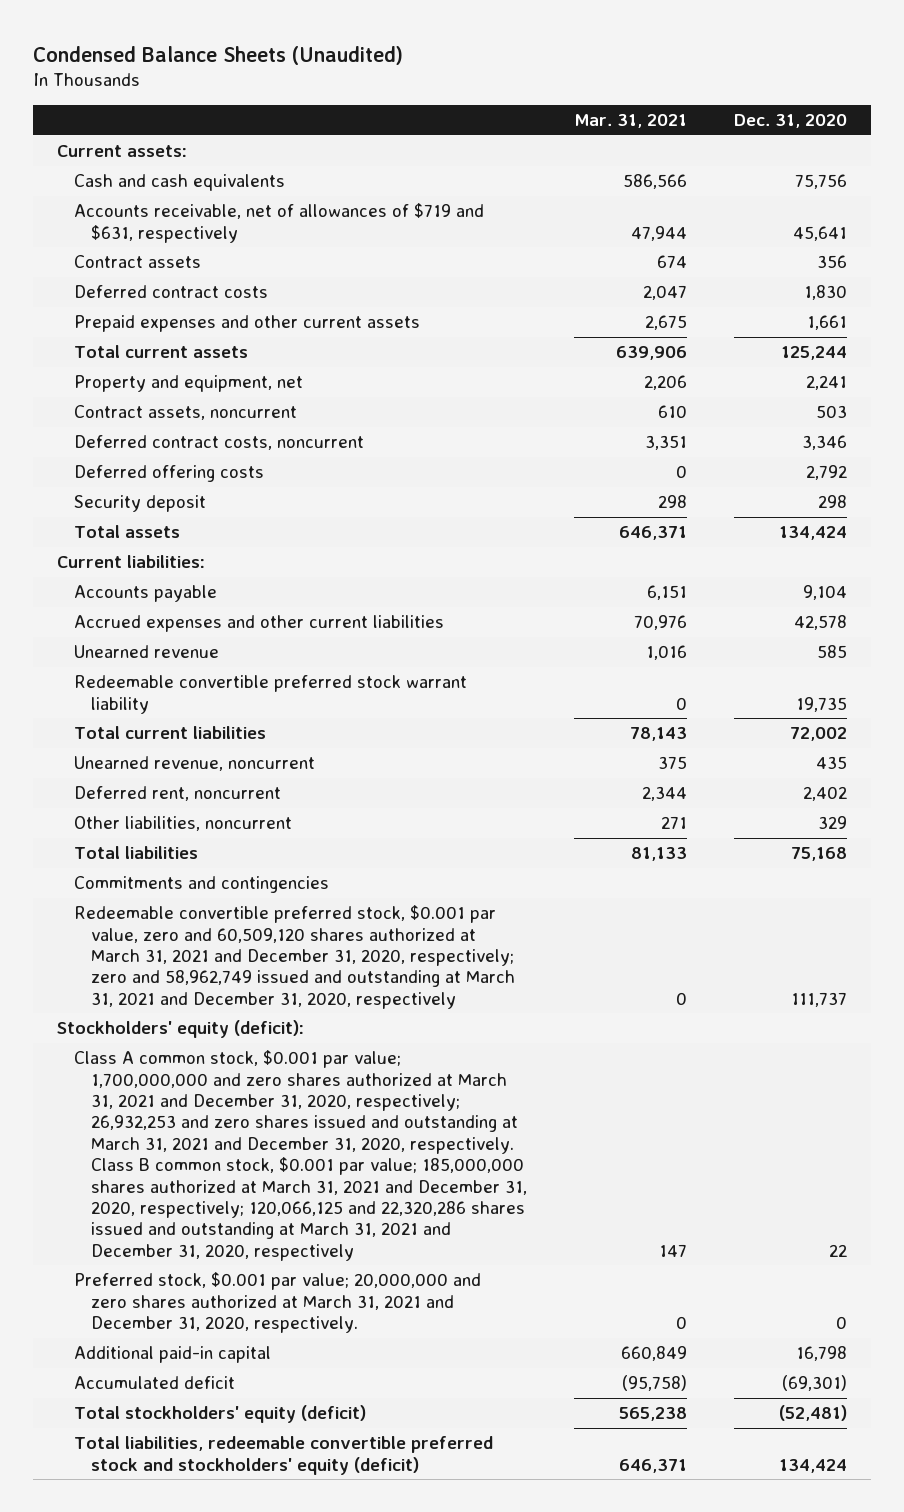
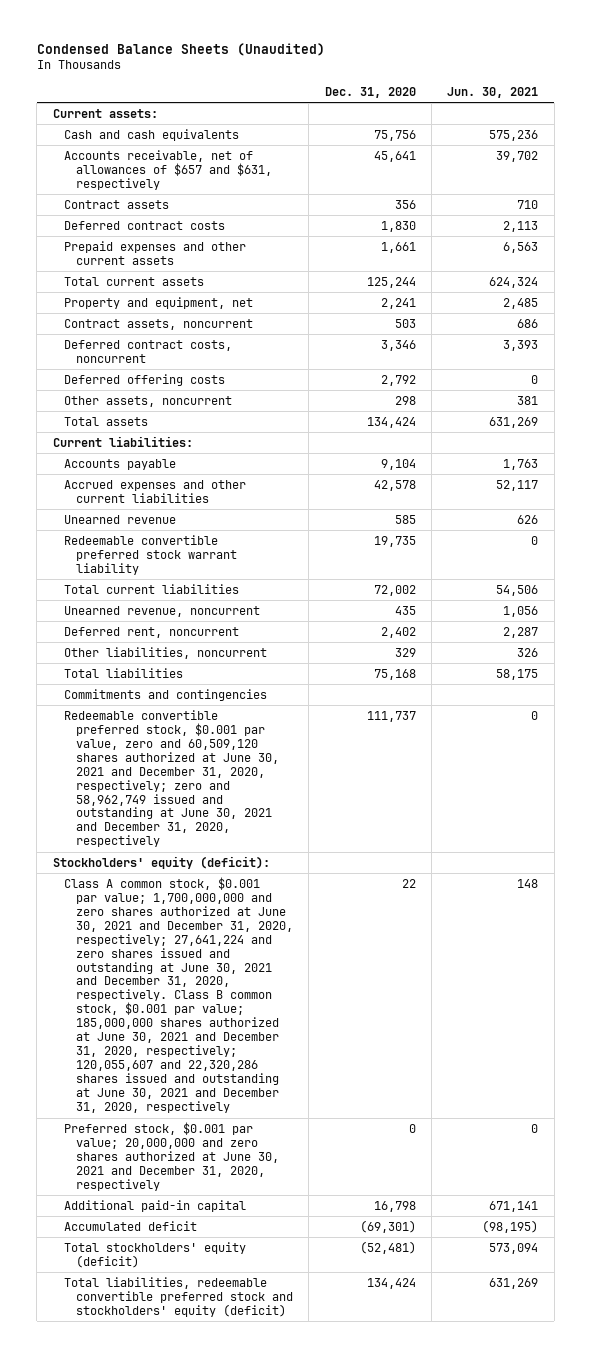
[574,113,688,128] Mar. 31, 2021 -> none
none -> [447,86,539,98] Jun. 30, 2021
[73,203,484,243] Accounts receivable, net of allowances of $719 and $631, respectively -> [64,149,273,190] Accounts receivable, net of allowances of $657 and $631, respectively
[73,495,206,513] Security deposit -> [64,395,233,407] Other assets, noncurrent
[73,905,516,1009] Redeemable convertible preferred stock, $0.001 par value, zero and 60,509,120 shares authorized at March 31, 2021 and December 31, 2020, respectively; zero and 58,962,749 issued and outstanding at March 31, 2021 and December 31, 2020, respectively -> [64,709,280,848] Redeemable convertible preferred stock, $0.001 par value, zero and 60,509,120 shares authorized at June 30, 2021 and December 31, 2020, respectively; zero and 58,962,749 issued and outstanding at June 30, 2021 and December 31, 2020, respectively
[73,1050,528,1261] Class A common stock, $0.001 par value; 1,700,000,000 and zero shares authorized at March 31, 2021 and December 31, 2020, respectively; 26,932,253 and zero shares issued and outstanding at March 31, 2021 and December 31, 2020, respectively. Class B common stock, $0.001 par value; 185,000,000 shares authorized at March 31, 2021 and December 31, 2020, respectively; 120,066,125 and 22,320,286 shares issued and outstanding at March 31, 2021 and December 31, 2020, respectively -> [64,876,294,1114] Class A common stock, $0.001 par value; 1,700,000,000 and zero shares authorized at June 30, 2021 and December 31, 2020, respectively; 27,641,224 and zero shares issued and outstanding at June 30, 2021 and December 31, 2020, respectively. Class B common stock, $0.001 par value; 185,000,000 shares authorized at June 30, 2021 and December 31, 2020, respectively; 120,055,607 and 22,320,286 shares issued and outstanding at June 30, 2021 and December 31, 2020, respectively
[73,1272,481,1333] Preferred stock, $0.001 par value; 20,000,000 and zero shares authorized at March 31, 2021 and December 31, 2020, respectively. -> [64,1121,280,1191] Preferred stock, $0.001 par value; 20,000,000 and zero shares authorized at June 30, 2021 and December 31, 2020, respectively

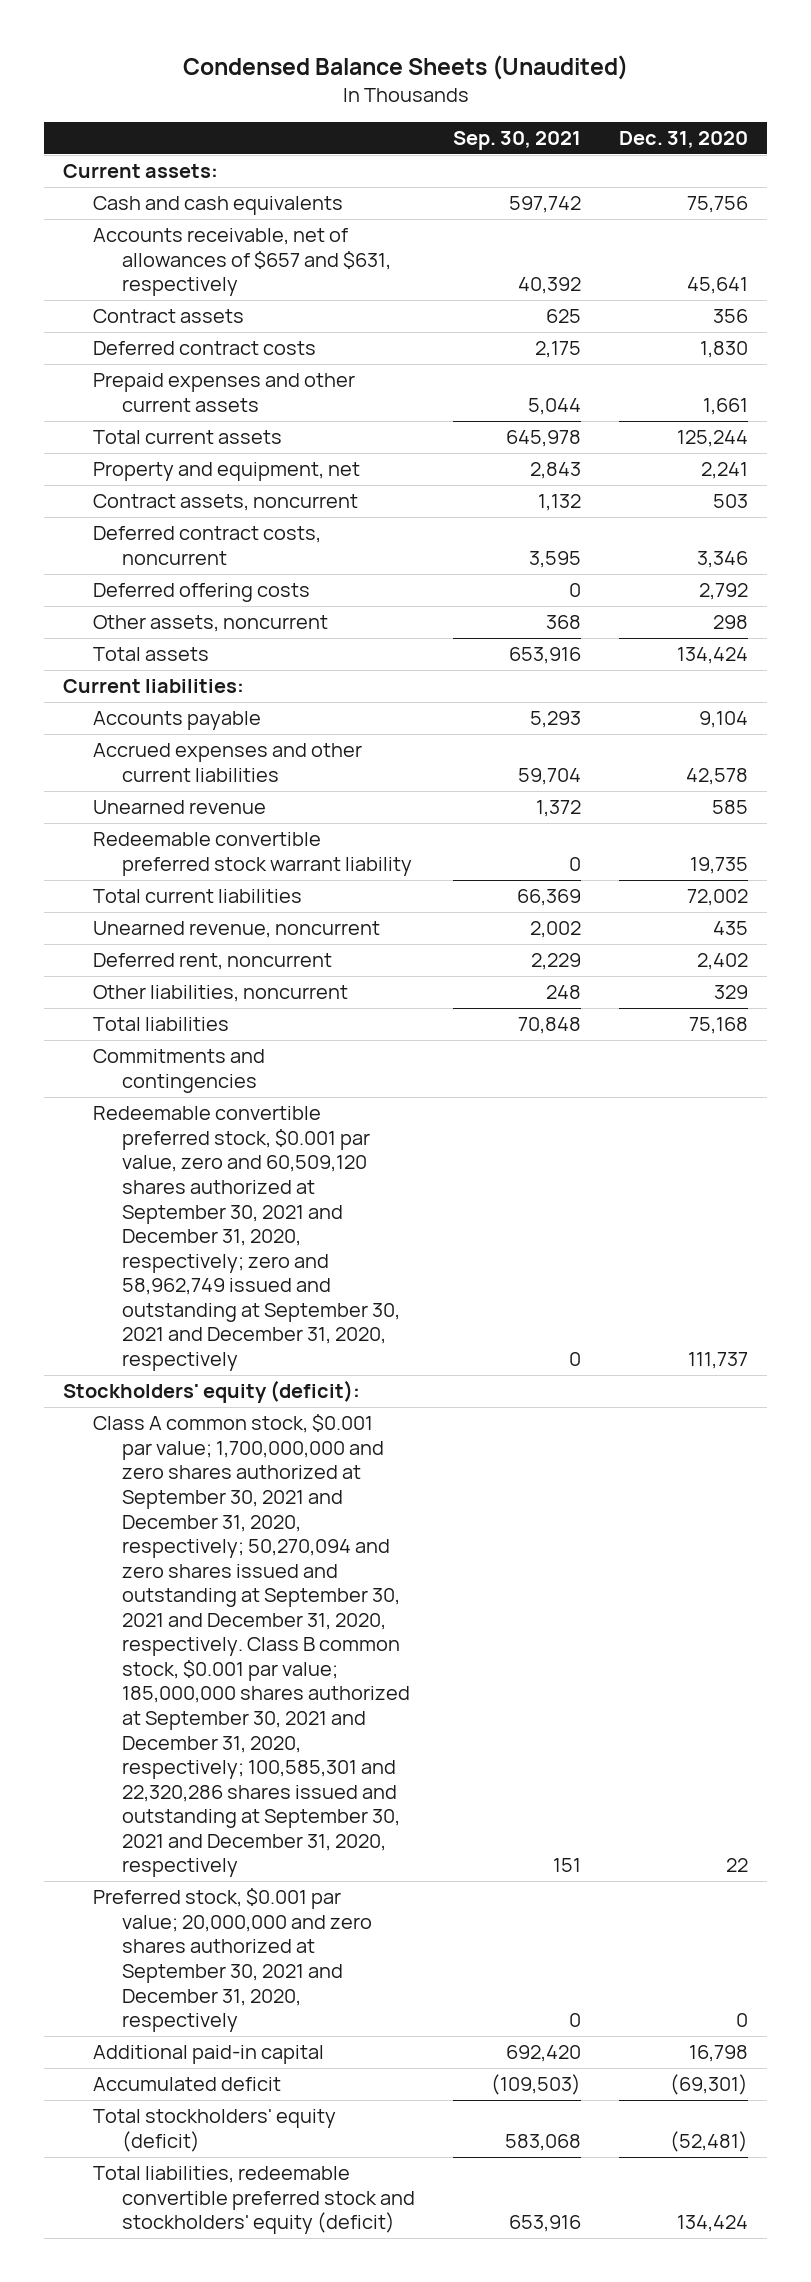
[447,86,539,98] Jun. 30, 2021 -> none
none -> [452,130,581,150] Sep. 30, 2021
[64,709,280,848] Redeemable convertible preferred stock, $0.001 par value, zero and 60,509,120 shares authorized at June 30, 2021 and December 31, 2020, respectively; zero and 58,962,749 issued and outstanding at June 30, 2021 and December 31, 2020, respectively -> [92,1106,400,1371] Redeemable convertible preferred stock, $0.001 par value, zero and 60,509,120 shares authorized at September 30, 2021 and December 31, 2020, respectively; zero and 58,962,749 issued and outstanding at September 30, 2021 and December 31, 2020, respectively
[64,876,294,1114] Class A common stock, $0.001 par value; 1,700,000,000 and zero shares authorized at June 30, 2021 and December 31, 2020, respectively; 27,641,224 and zero shares issued and outstanding at June 30, 2021 and December 31, 2020, respectively. Class B common stock, $0.001 par value; 185,000,000 shares authorized at June 30, 2021 and December 31, 2020, respectively; 120,055,607 and 22,320,286 shares issued and outstanding at June 30, 2021 and December 31, 2020, respectively -> [92,1414,410,1878] Class A common stock, $0.001 par value; 1,700,000,000 and zero shares authorized at September 30, 2021 and December 31, 2020, respectively; 50,270,094 and zero shares issued and outstanding at September 30, 2021 and December 31, 2020, respectively. Class B common stock, $0.001 par value; 185,000,000 shares authorized at September 30, 2021 and December 31, 2020, respectively; 100,585,301 and 22,320,286 shares issued and outstanding at September 30, 2021 and December 31, 2020, respectively
[64,1121,280,1191] Preferred stock, $0.001 par value; 20,000,000 and zero shares authorized at June 30, 2021 and December 31, 2020, respectively -> [92,1888,372,2033] Preferred stock, $0.001 par value; 20,000,000 and zero shares authorized at September 30, 2021 and December 31, 2020, respectively

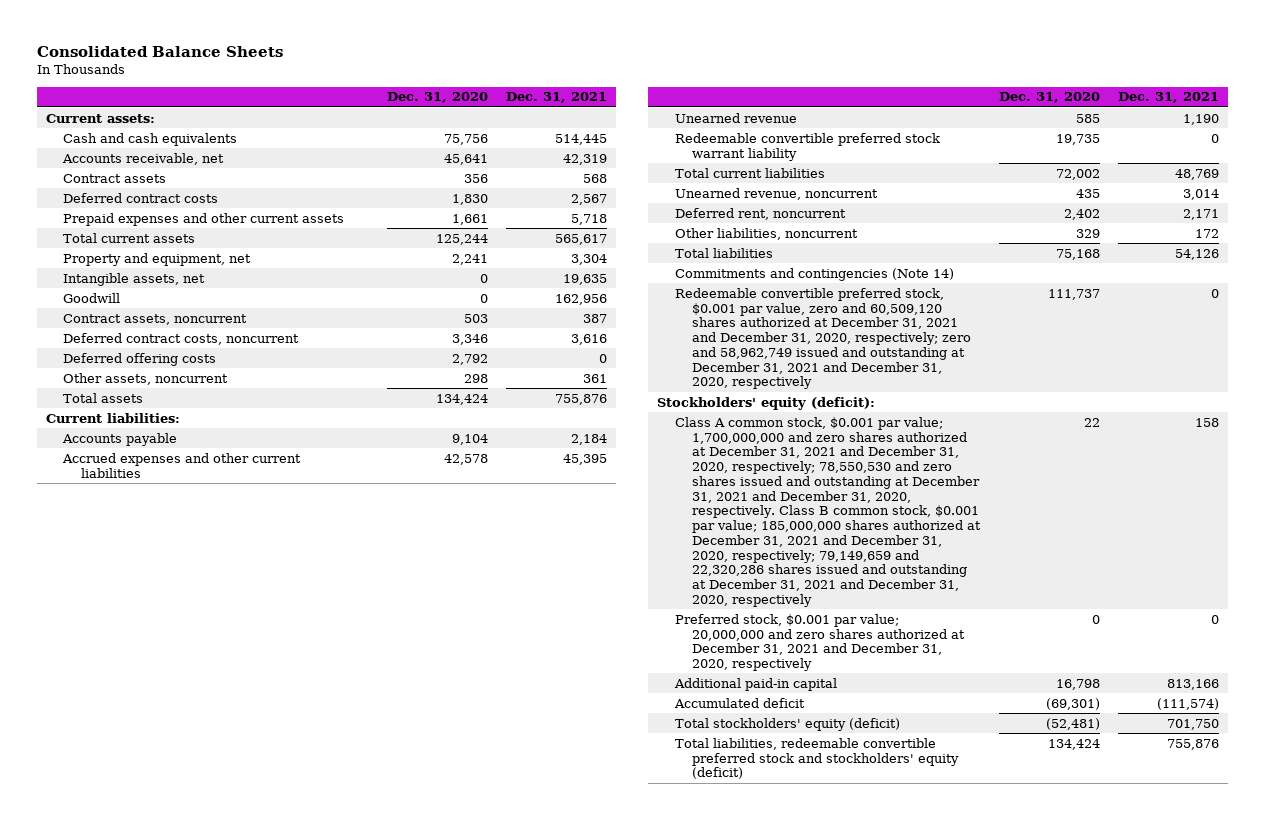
[182,55,628,81] Condensed Balance Sheets (Unaudited) -> [36,45,283,57] Consolidated Balance Sheets
[452,130,581,150] Sep. 30, 2021 -> none
none -> [506,92,608,104] Dec. 31, 2021
[92,228,391,297] Accounts receivable, net of allowances of $657 and $631, respectively -> [62,152,225,165] Accounts receivable, net
none -> [63,272,206,286] Intangible assets, net
none -> [63,292,121,303] Goodwill
[92,1049,265,1093] Commitments and contingencies -> [674,267,954,281] Commitments and contingencies (Note 14)
[92,1106,400,1371] Redeemable convertible preferred stock, $0.001 par value, zero and 60,509,120 shares authorized at September 30, 2021 and December 31, 2020, respectively; zero and 58,962,749 issued and outstanding at September 30, 2021 and December 31, 2020, respectively -> [674,287,972,390] Redeemable convertible preferred stock, $0.001 par value, zero and 60,509,120 shares authorized at December 31, 2021 and December 31, 2020, respectively; zero and 58,962,749 issued and outstanding at December 31, 2021 and December 31, 2020, respectively
[92,1414,410,1878] Class A common stock, $0.001 par value; 1,700,000,000 and zero shares authorized at September 30, 2021 and December 31, 2020, respectively; 50,270,094 and zero shares issued and outstanding at September 30, 2021 and December 31, 2020, respectively. Class B common stock, $0.001 par value; 185,000,000 shares authorized at September 30, 2021 and December 31, 2020, respectively; 100,585,301 and 22,320,286 shares issued and outstanding at September 30, 2021 and December 31, 2020, respectively -> [674,416,982,607] Class A common stock, $0.001 par value; 1,700,000,000 and zero shares authorized at December 31, 2021 and December 31, 2020, respectively; 78,550,530 and zero shares issued and outstanding at December 31, 2021 and December 31, 2020, respectively. Class B common stock, $0.001 par value; 185,000,000 shares authorized at December 31, 2021 and December 31, 2020, respectively; 79,149,659 and 22,320,286 shares issued and outstanding at December 31, 2021 and December 31, 2020, respectively
[92,1888,372,2033] Preferred stock, $0.001 par value; 20,000,000 and zero shares authorized at September 30, 2021 and December 31, 2020, respectively -> [674,613,966,672] Preferred stock, $0.001 par value; 20,000,000 and zero shares authorized at December 31, 2021 and December 31, 2020, respectively

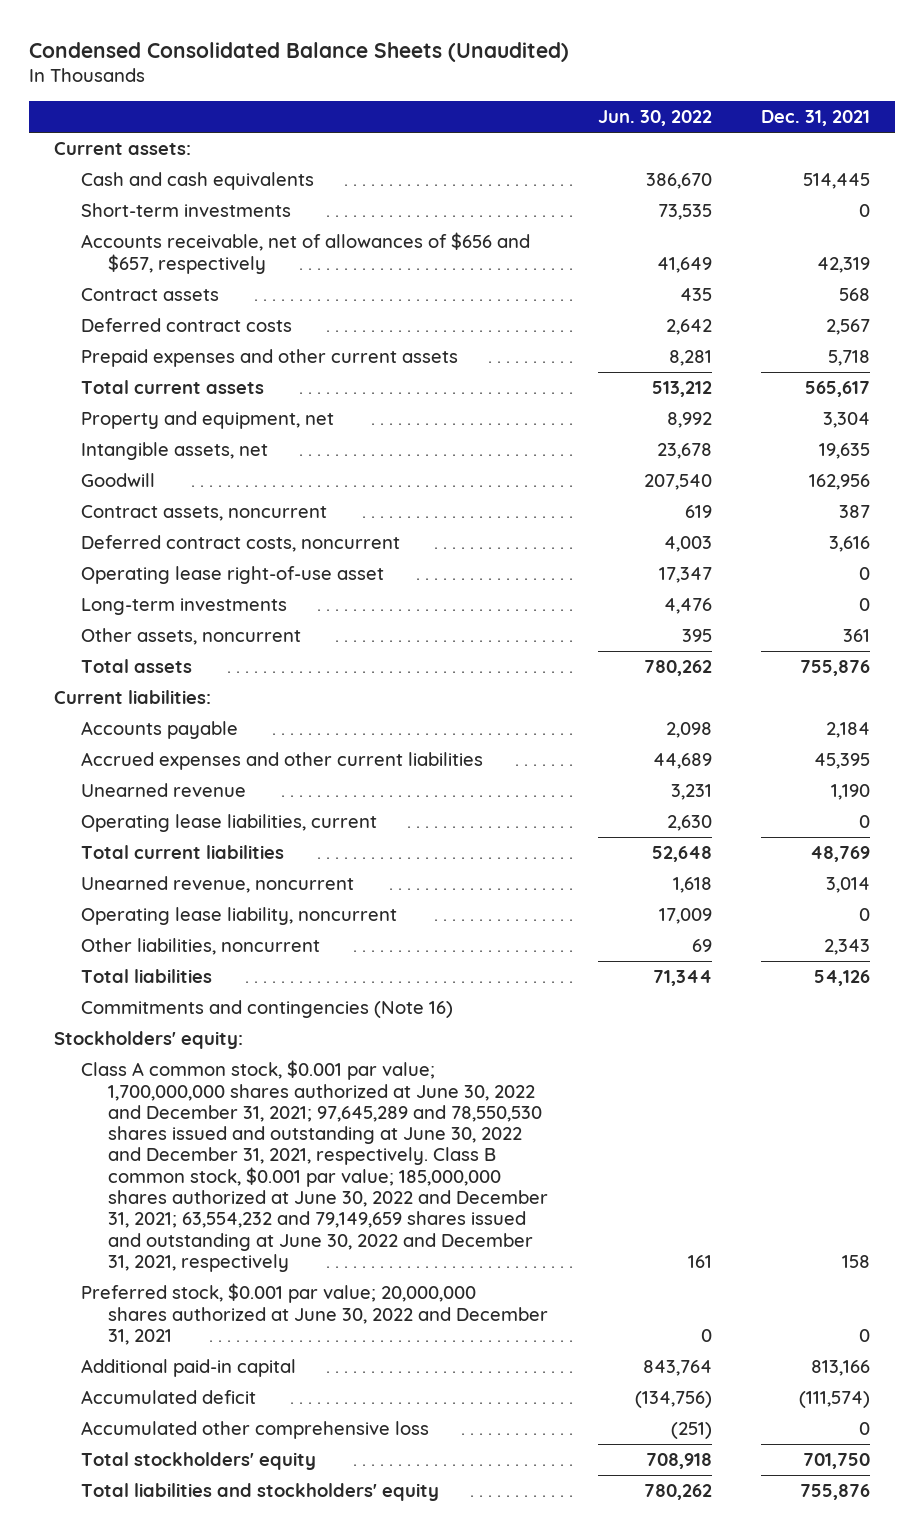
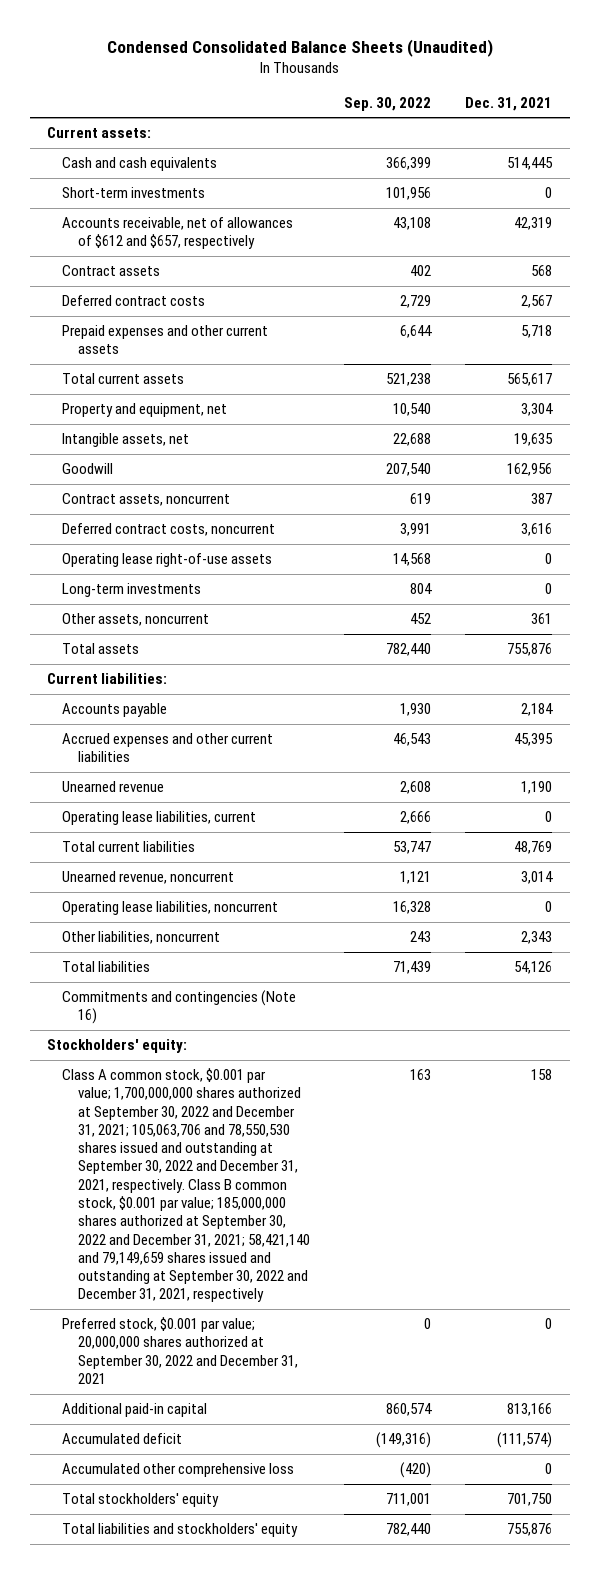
[597,110,712,127] Jun. 30, 2022 -> none
none -> [344,96,432,111] Sep. 30, 2022
[80,232,530,274] Accounts receivable, net of allowances of $656 and $657, respectively -> [62,217,294,250] Accounts receivable, net of allowances of $612 and $657, respectively
[80,566,384,585] Operating lease right-of-use asset -> [62,553,273,568] Operating lease right-of-use assets
[80,907,397,926] Operating lease liability, noncurrent -> [62,901,279,916] Operating lease liabilities, noncurrent
[80,1060,548,1273] Class A common stock, $0.001 par value; 1,700,000,000 shares authorized at June 30, 2022 and December 31, 2021; 97,645,289 and 78,550,530 shares issued and outstanding at June 30, 2022 and December 31, 2021, respectively. Class B common stock, $0.001 par value; 185,000,000 shares authorized at June 30, 2022 and December 31, 2021; 63,554,232 and 79,149,659 shares issued and outstanding at June 30, 2022 and December 31, 2021, respectively -> [62,1068,310,1303] Class A common stock, $0.001 par value; 1,700,000,000 shares authorized at September 30, 2022 and December 31, 2021; 105,063,706 and 78,550,530 shares issued and outstanding at September 30, 2022 and December 31, 2021, respectively. Class B common stock, $0.001 par value; 185,000,000 shares authorized at September 30, 2022 and December 31, 2021; 58,421,140 and 79,149,659 shares issued and outstanding at September 30, 2022 and December 31, 2021, respectively
[80,1283,548,1345] Preferred stock, $0.001 par value; 20,000,000 shares authorized at June 30, 2022 and December 31, 2021 -> [62,1317,298,1384] Preferred stock, $0.001 par value; 20,000,000 shares authorized at September 30, 2022 and December 31, 2021

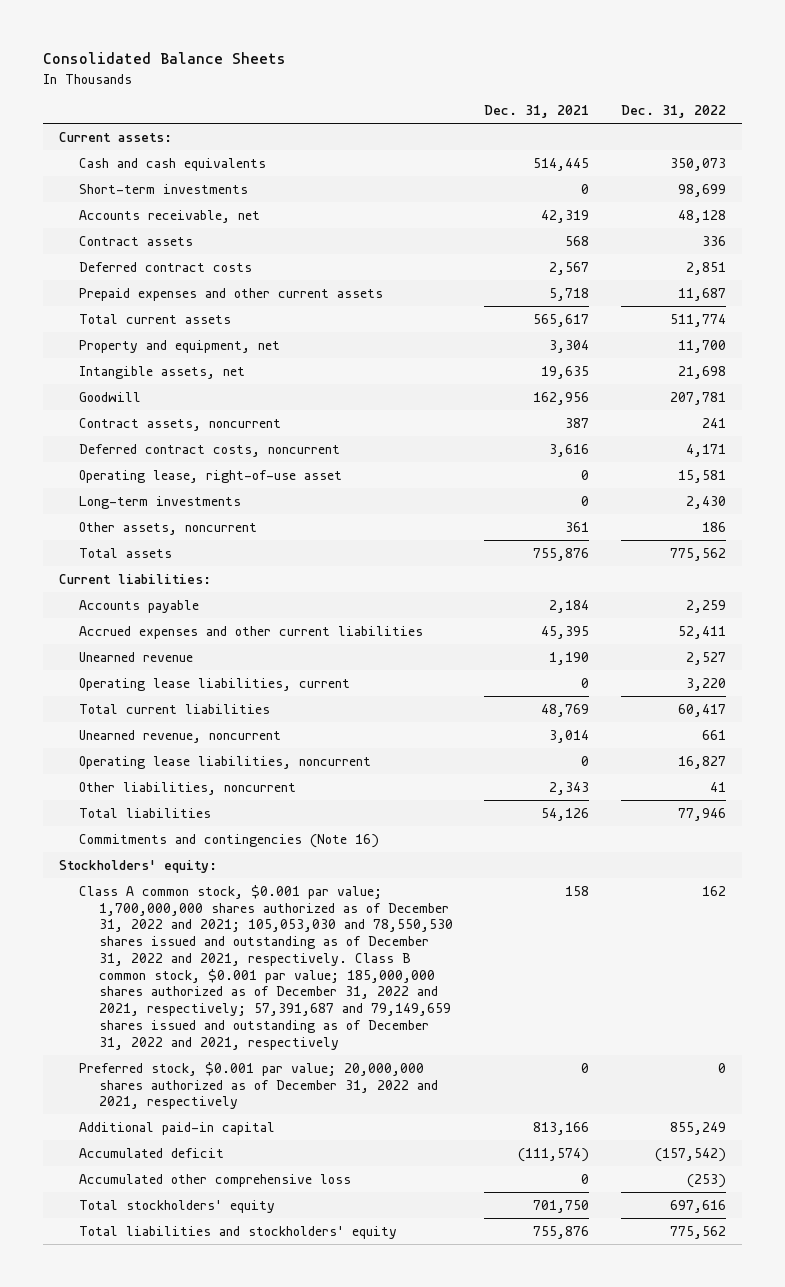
[106,38,493,57] Condensed Consolidated Balance Sheets (Unaudited) -> [42,52,286,65] Consolidated Balance Sheets
[344,96,432,111] Sep. 30, 2022 -> none
none -> [621,105,727,119] Dec. 31, 2022
[62,217,294,250] Accounts receivable, net of allowances of $612 and $657, respectively -> [78,209,260,223] Accounts receivable, net
[62,553,273,568] Operating lease right-of-use assets -> [78,469,342,483] Operating lease, right-of-use asset
[62,1068,310,1303] Class A common stock, $0.001 par value; 1,700,000,000 shares authorized at September 30, 2022 and December 31, 2021; 105,063,706 and 78,550,530 shares issued and outstanding at September 30, 2022 and December 31, 2021, respectively. Class B common stock, $0.001 par value; 185,000,000 shares authorized at September 30, 2022 and December 31, 2021; 58,421,140 and 79,149,659 shares issued and outstanding at September 30, 2022 and December 31, 2021, respectively -> [78,884,453,1050] Class A common stock, $0.001 par value; 1,700,000,000 shares authorized as of December 31, 2022 and 2021; 105,053,030 and 78,550,530 shares issued and outstanding as of December 31, 2022 and 2021, respectively. Class B common stock, $0.001 par value; 185,000,000 shares authorized as of December 31, 2022 and 2021, respectively; 57,391,687 and 79,149,659 shares issued and outstanding as of December 31, 2022 and 2021, respectively
[62,1317,298,1384] Preferred stock, $0.001 par value; 20,000,000 shares authorized at September 30, 2022 and December 31, 2021 -> [78,1061,438,1110] Preferred stock, $0.001 par value; 20,000,000 shares authorized as of December 31, 2022 and 2021, respectively

